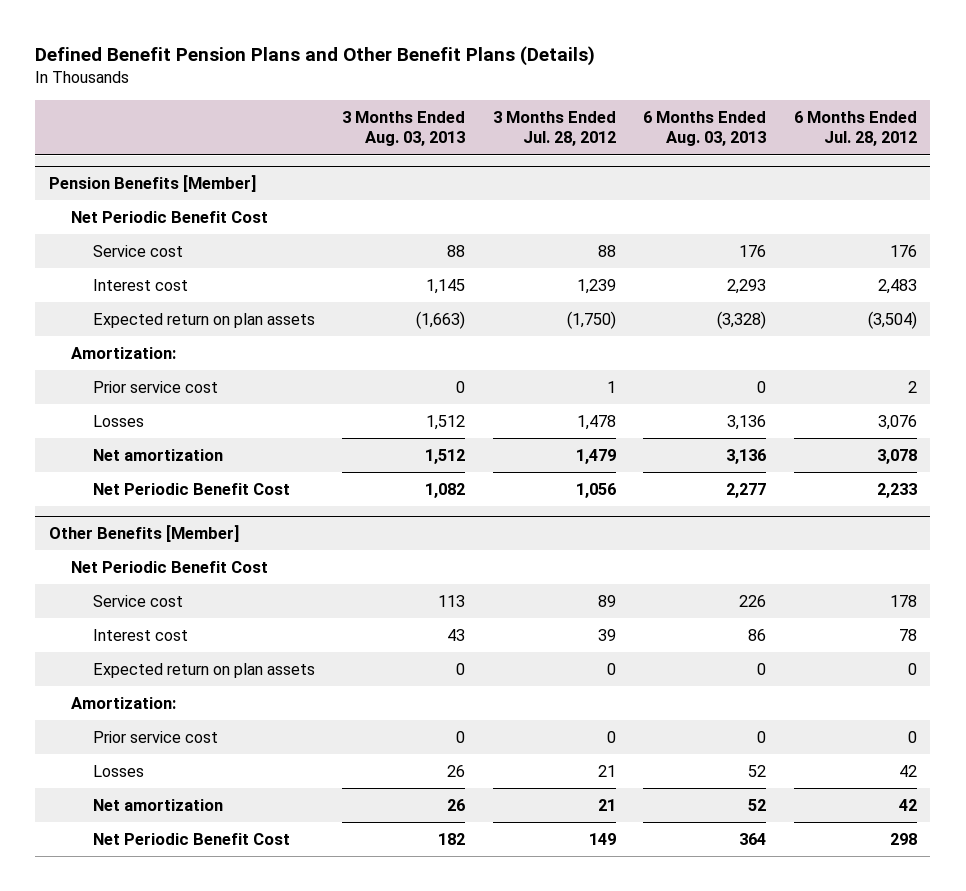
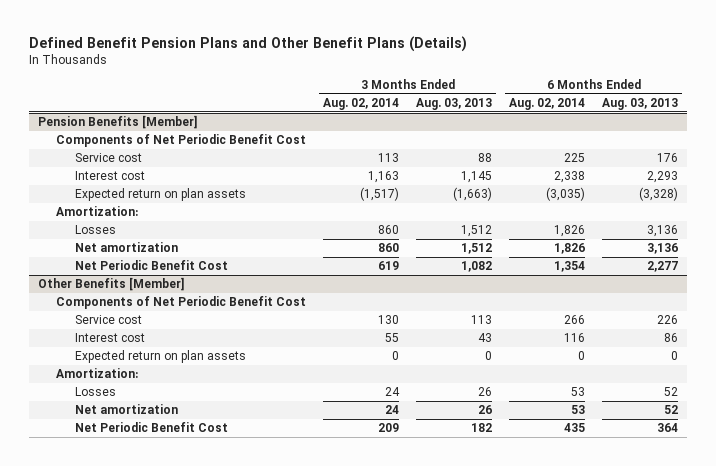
[492,110,616,147] 3 Months Ended Jul. 28, 2012 -> none
[793,110,917,147] 6 Months Ended Jul. 28, 2012 -> none
none -> [323,98,400,111] Aug. 02, 2014
none -> [509,98,586,111] Aug. 02, 2014
[70,210,268,223] Net Periodic Benefit Cost -> [56,134,307,148] Components of Net Periodic Benefit Cost
[92,380,218,393] Prior service cost -> none
[70,560,268,573] Net Periodic Benefit Cost -> [56,296,307,310] Components of Net Periodic Benefit Cost
[92,730,218,743] Prior service cost -> none

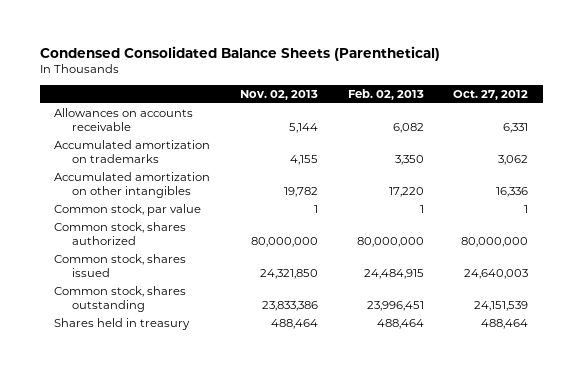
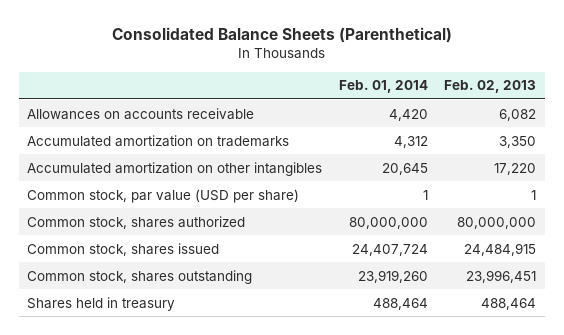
[39,45,440,61] Condensed Consolidated Balance Sheets (Parenthetical) -> [111,27,452,44] Consolidated Balance Sheets (Parenthetical)
[240,89,319,100] Nov. 02, 2013 -> none
[453,89,529,100] Oct. 27, 2012 -> none
none -> [338,80,428,94] Feb. 01, 2014
[54,203,202,216] Common stock, par value -> [27,188,300,203] Common stock, par value (USD per share)

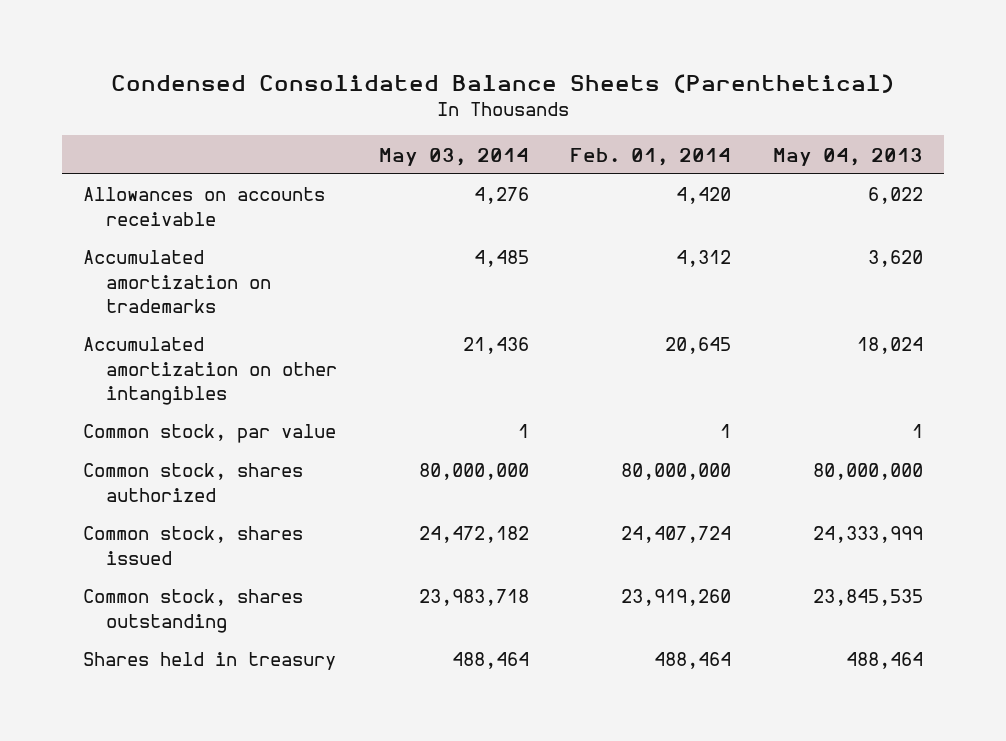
[111,27,452,44] Consolidated Balance Sheets (Parenthetical) -> [111,74,895,94] Condensed Consolidated Balance Sheets (Parenthetical)
[444,80,537,94] Feb. 02, 2013 -> none
none -> [378,147,529,166] May 03, 2014
none -> [773,147,924,166] May 04, 2013
[27,188,300,203] Common stock, par value (USD per share) -> [83,424,337,444] Common stock, par value

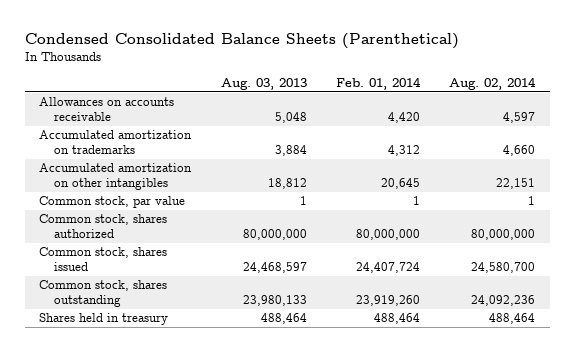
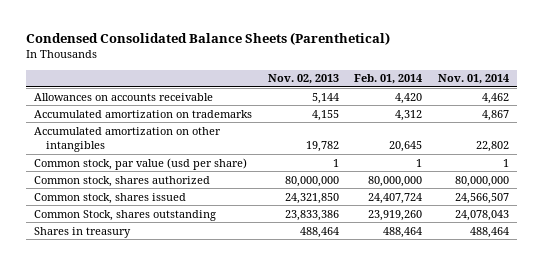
[220,78,307,91] Aug. 03, 2013 -> none
[449,77,537,91] Aug. 02, 2014 -> none
none -> [267,74,339,85] Nov. 02, 2013
none -> [437,74,509,85] Nov. 01, 2014
[39,196,186,209] Common stock, par value -> [33,157,247,170] Common stock, par value (usd per share)
[39,280,168,307] Common stock, shares outstanding -> [33,209,216,221] Common Stock, shares outstanding
[39,313,169,326] Shares held in treasury -> [33,226,131,238] Shares in treasury

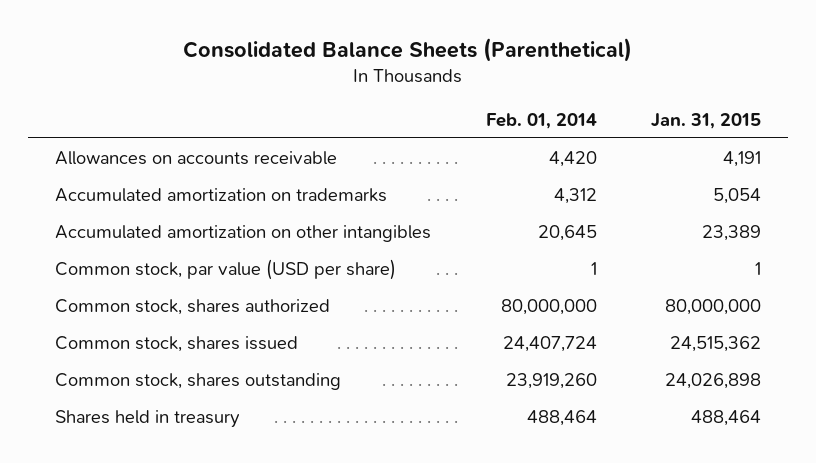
[25,32,390,46] Condensed Consolidated Balance Sheets (Parenthetical) -> [183,37,633,62] Consolidated Balance Sheets (Parenthetical)
[267,74,339,85] Nov. 02, 2013 -> none
[437,74,509,85] Nov. 01, 2014 -> none
none -> [651,112,762,129] Jan. 31, 2015
[33,157,247,170] Common stock, par value (usd per share) -> [55,258,397,280] Common stock, par value (USD per share)
[33,209,216,221] Common Stock, shares outstanding -> [55,372,342,390] Common stock, shares outstanding
[33,226,131,238] Shares in treasury -> [55,409,241,428] Shares held in treasury

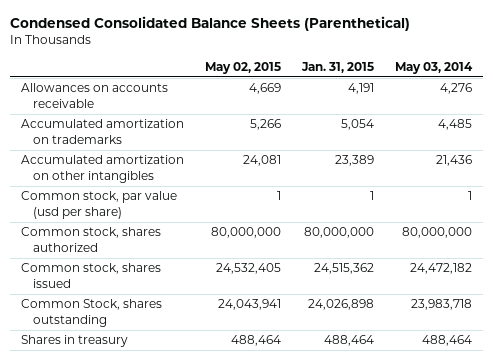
[183,37,633,62] Consolidated Balance Sheets (Parenthetical) -> [9,16,410,32] Condensed Consolidated Balance Sheets (Parenthetical)
[485,112,597,129] Feb. 01, 2014 -> none
none -> [204,61,281,74] May 02, 2015
none -> [395,61,474,74] May 03, 2014
[55,258,397,280] Common stock, par value (USD per share) -> [20,191,177,219] Common stock, par value (usd per share)
[55,372,342,390] Common stock, shares outstanding -> [20,299,162,327] Common Stock, shares outstanding
[55,409,241,428] Shares held in treasury -> [20,335,128,348] Shares in treasury

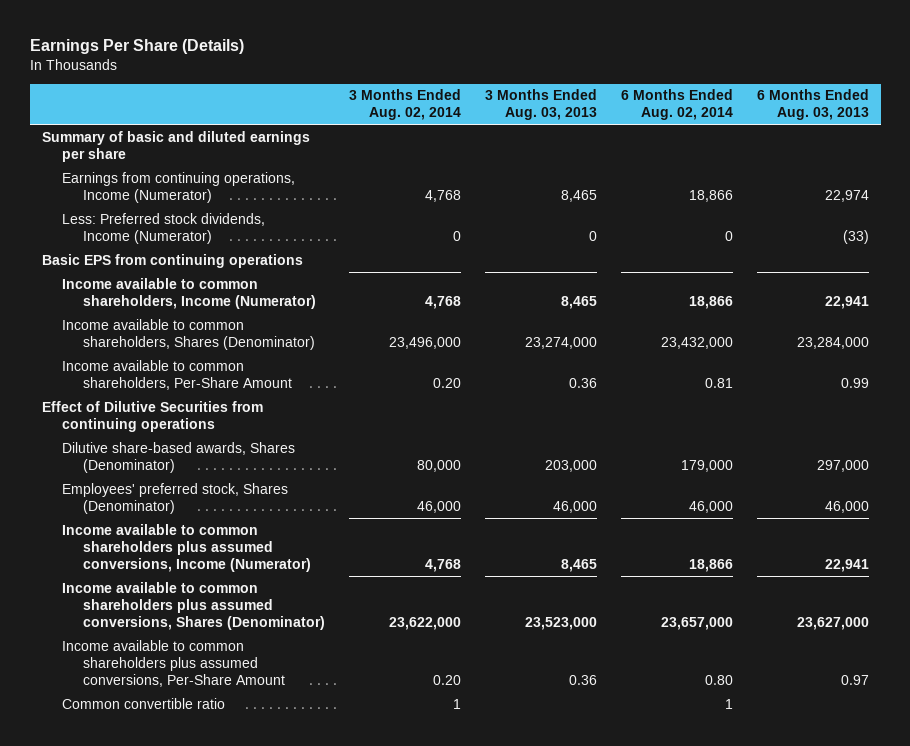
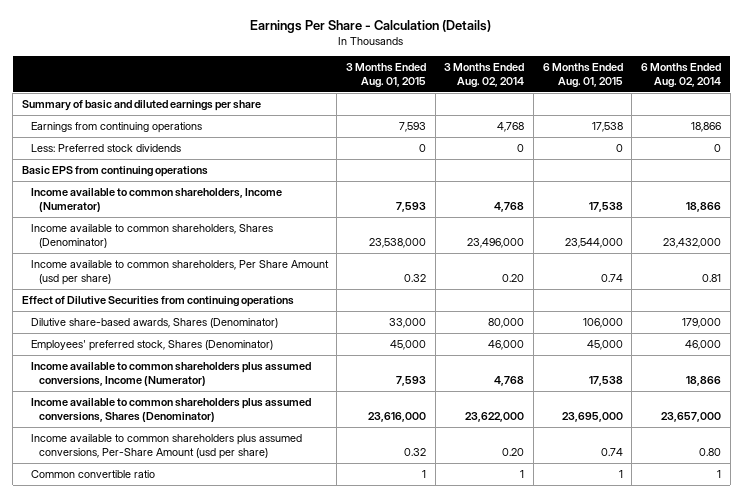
[29,39,244,55] Earnings Per Share (Details) -> [250,19,492,33] Earnings Per Share - Calculation (Details)
[484,89,597,121] 3 Months Ended Aug. 03, 2013 -> none
[756,89,869,121] 6 Months Ended Aug. 03, 2013 -> none
none -> [345,63,426,88] 3 Months Ended Aug. 01, 2015
none -> [542,63,623,88] 6 Months Ended Aug. 01, 2015
[62,171,296,203] Earnings from continuing operations, Income (Numerator) -> [30,122,202,134] Earnings from continuing operations
[62,212,266,244] Less: Preferred stock dividends, Income (Numerator) -> [30,144,181,153] Less: Preferred stock dividends
[62,359,293,390] Income available to common shareholders, Per-Share Amount -> [30,260,329,285] Income available to common shareholders, Per Share Amount (usd per share)
[62,639,286,688] Income available to common shareholders plus assumed conversions, Per-Share Amount -> [30,434,302,459] Income available to common shareholders plus assumed conversions, Per-Share Amount (usd per share)

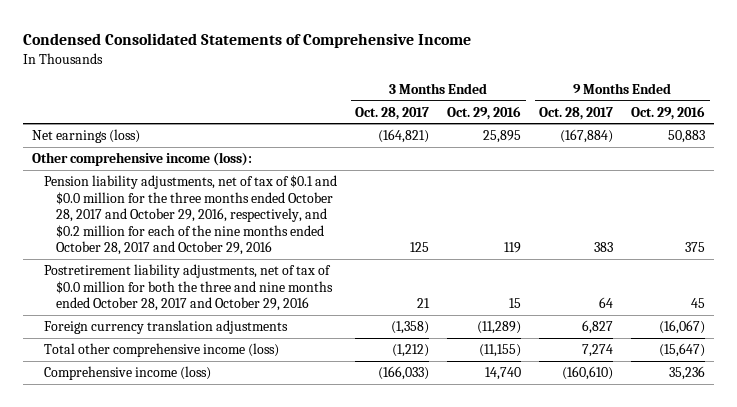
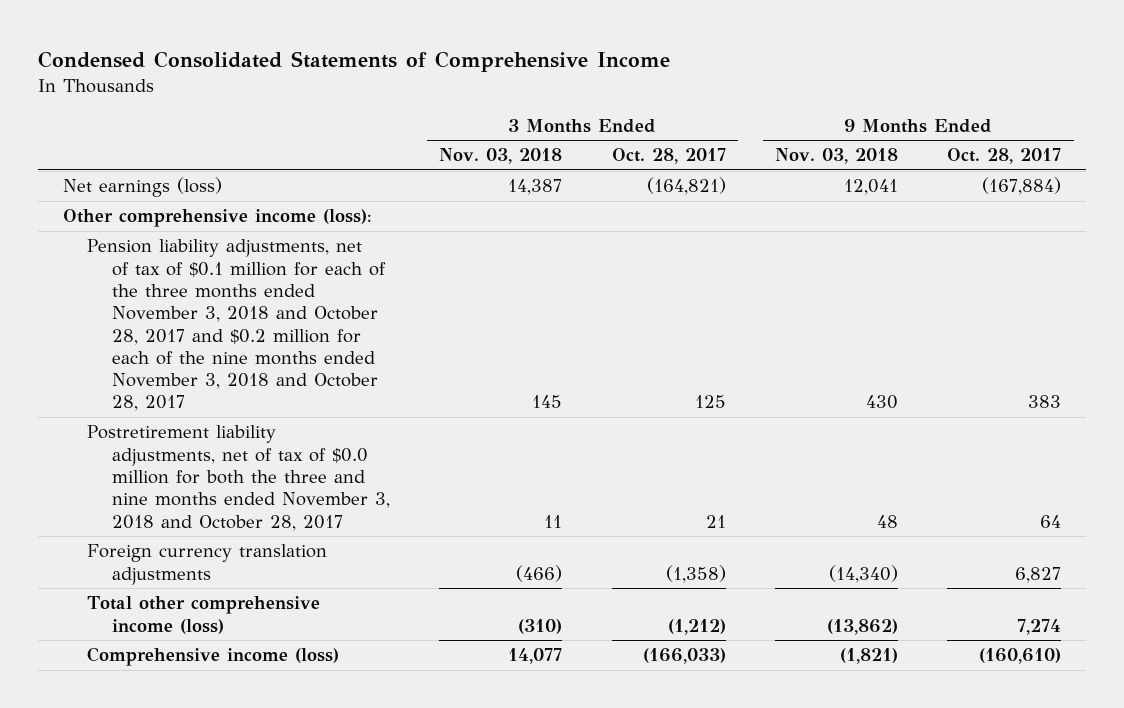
[447,105,522,120] Oct. 29, 2016 -> none
[631,105,706,120] Oct. 29, 2016 -> none
none -> [439,148,563,165] Nov. 03, 2018
none -> [774,148,898,165] Nov. 03, 2018
[44,175,338,256] Pension liability adjustments, net of tax of $0.1 and $0.0 million for the three months ended October 28, 2017 and October 29, 2016, respectively, and $0.2 million for each of the nine months ended October 28, 2017 and October 29, 2016 -> [87,239,386,412] Pension liability adjustments, net of tax of $0.1 million for each of the three months ended November 3, 2018 and October 28, 2017 and $0.2 million for each of the nine months ended November 3, 2018 and October 28, 2017
[44,264,333,312] Postretirement liability adjustments, net of tax of $0.0 million for both the three and nine months ended October 28, 2017 and October 29, 2016 -> [87,425,390,531] Postretirement liability adjustments, net of tax of $0.0 million for both the three and nine months ended November 3, 2018 and October 28, 2017

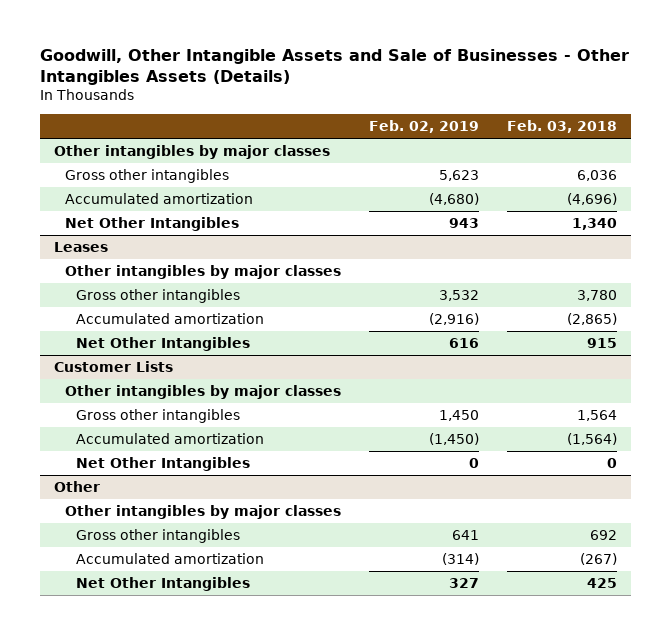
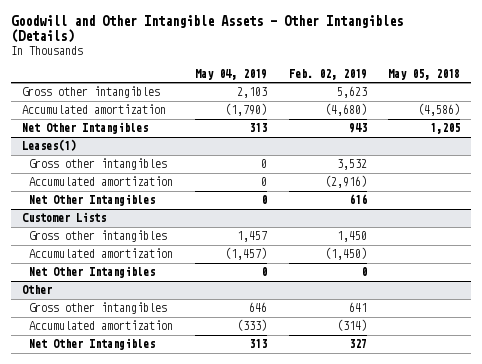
[40,49,630,86] Goodwill, Other Intangible Assets and Sale of Businesses - Other Intangibles Assets (Details) -> [11,15,404,44] Goodwill and Other Intangible Assets - Other Intangibles (Details)
[507,119,618,133] Feb. 03, 2018 -> none
none -> [195,68,268,80] May 04, 2019
none -> [388,68,461,80] May 05, 2018
[54,145,331,160] Other intangibles by major classes -> none
[65,265,342,280] Other intangibles by major classes -> none
[54,242,109,253] Leases -> [22,139,77,152] Leases(1)
[65,385,342,400] Other intangibles by major classes -> none
[65,505,342,520] Other intangibles by major classes -> none

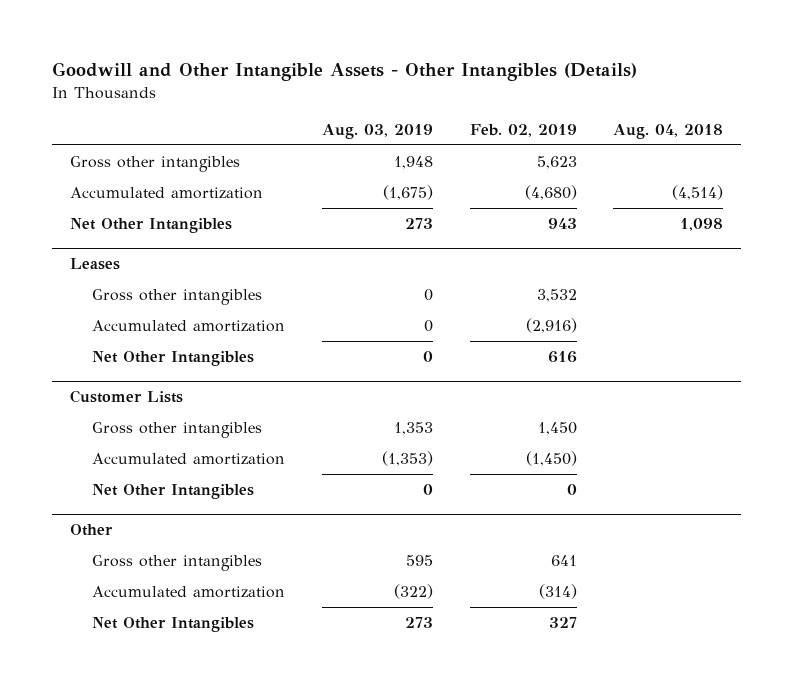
[195,68,268,80] May 04, 2019 -> none
[388,68,461,80] May 05, 2018 -> none
none -> [321,124,433,140] Aug. 03, 2019
none -> [613,124,724,140] Aug. 04, 2018
[22,139,77,152] Leases(1) -> [69,258,120,271] Leases

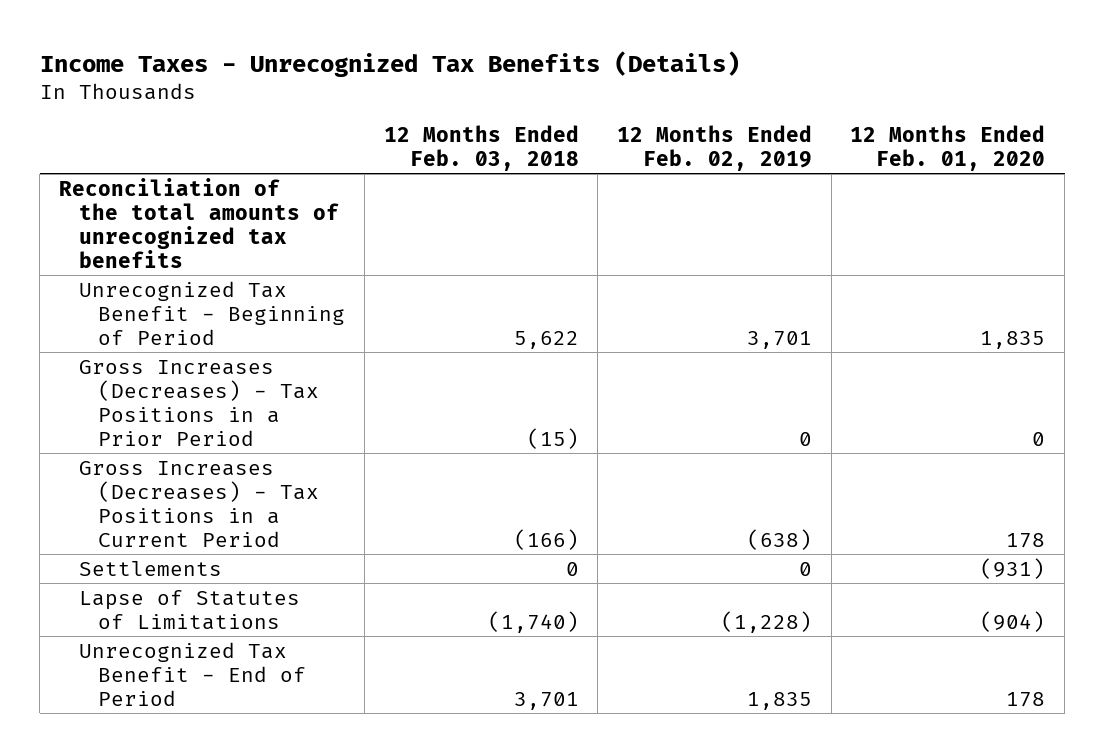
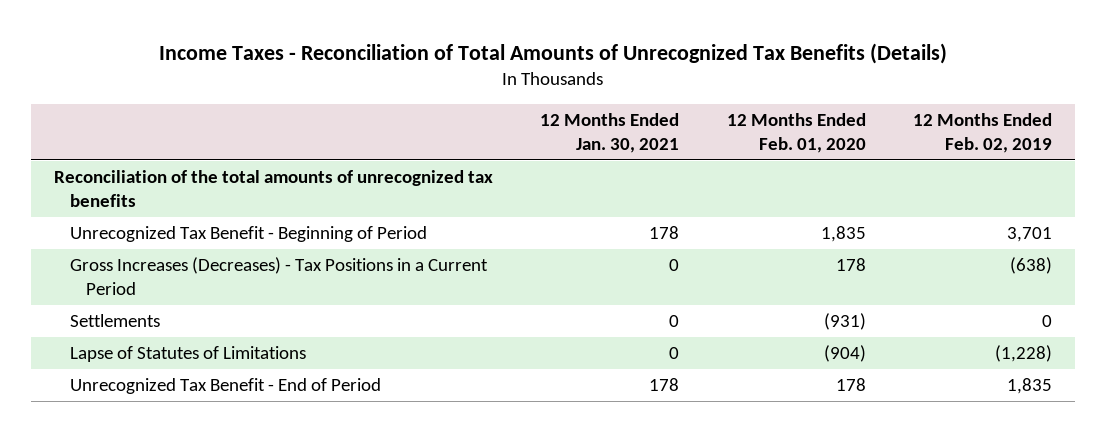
[39,50,740,77] Income Taxes - Unrecognized Tax Benefits (Details) -> [159,42,948,64] Income Taxes - Reconciliation of Total Amounts of Unrecognized Tax Benefits (Details)
[383,124,579,171] 12 Months Ended Feb. 03, 2018 -> none
none -> [540,113,680,153] 12 Months Ended Jan. 30, 2021
[78,359,320,446] Gross Increases (Decreases) - Tax Positions in a Prior Period -> none

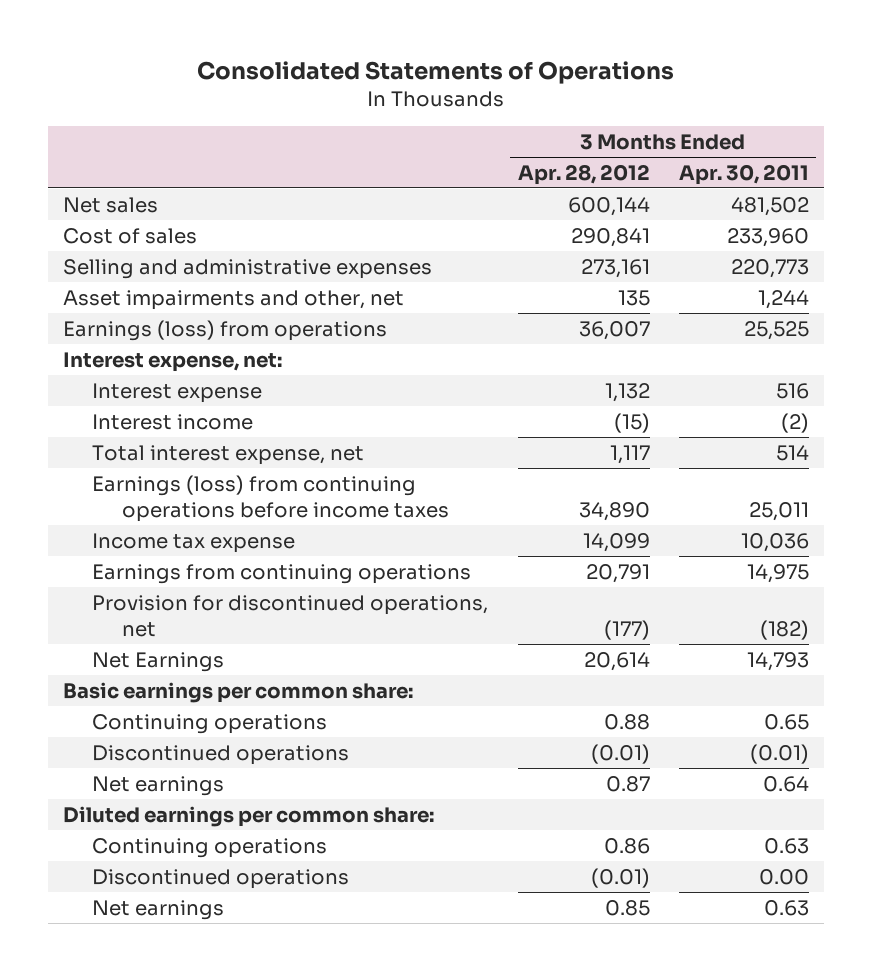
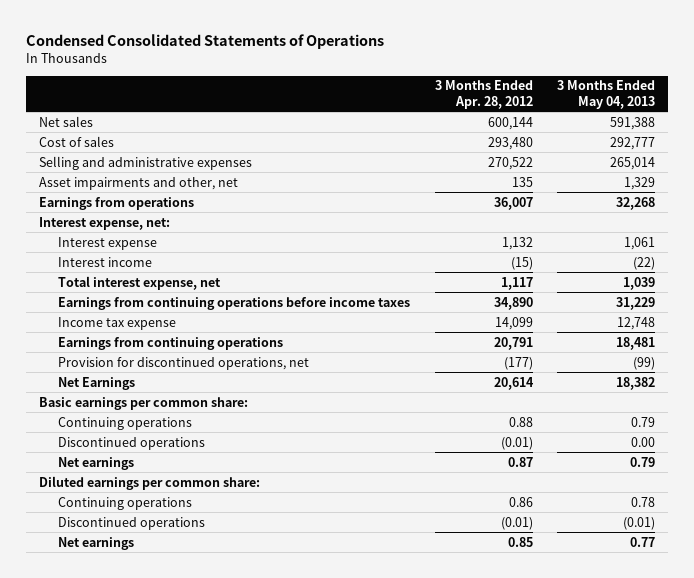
[196,61,674,85] Consolidated Statements of Operations -> [26,34,385,50] Condensed Consolidated Statements of Operations
[679,163,810,185] Apr. 30, 2011 -> none
none -> [557,80,656,109] 3 Months Ended May 04, 2013
[570,227,650,247] 290,841 -> [487,136,533,150] 293,480
[580,258,650,278] 273,161 -> [487,156,533,170] 270,522
[62,319,387,341] Earnings (loss) from operations -> [38,196,194,210] Earnings from operations
[92,474,450,522] Earnings (loss) from continuing operations before income taxes -> [57,296,410,310] Earnings from continuing operations before income taxes

